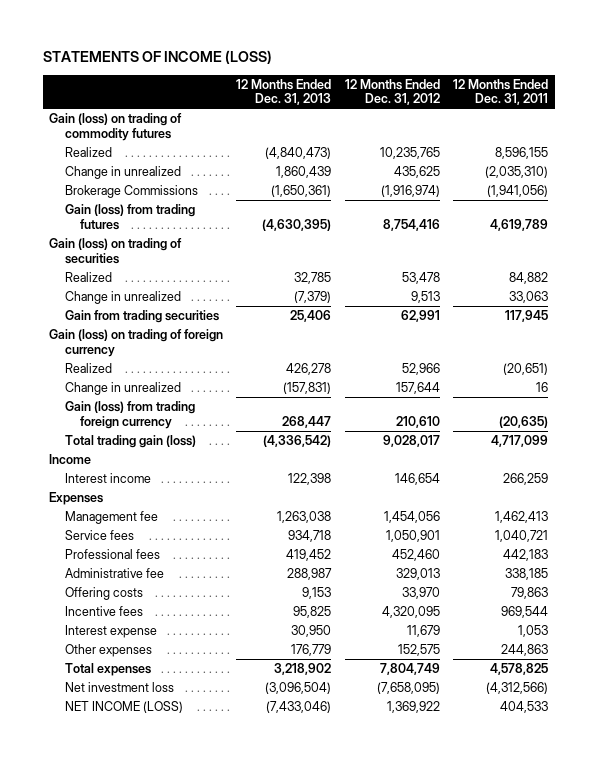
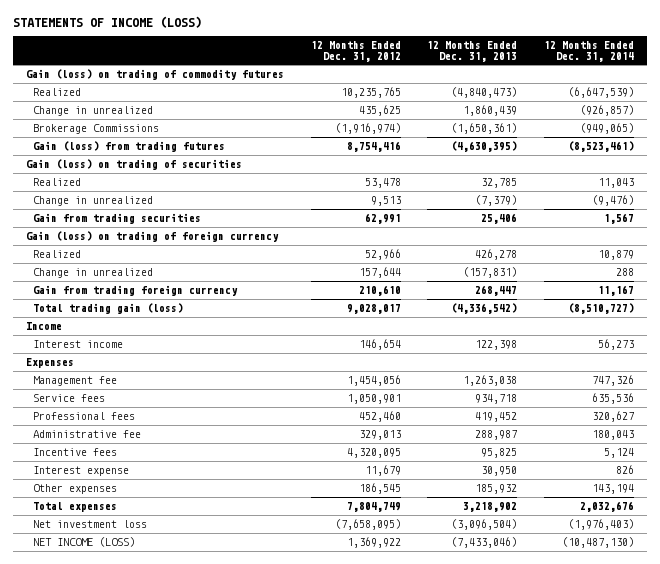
[452,78,548,106] 12 Months Ended Dec. 31, 2011 -> none
none -> [543,40,634,62] 12 Months Ended Dec. 31, 2014
[64,401,195,429] Gain (loss) from trading foreign currency -> [32,284,238,296] Gain from trading foreign currency
[64,587,143,601] Offering costs -> none
[291,644,332,657] 176,779 -> [475,483,518,494] 185,932
[397,644,440,657] 152,575 -> [358,482,401,494] 186,545

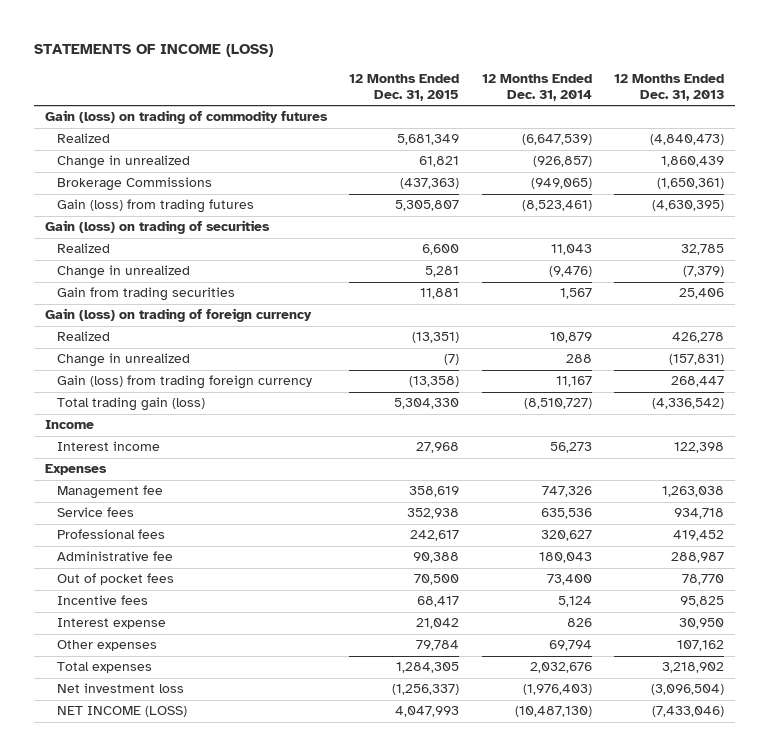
[310,40,401,62] 12 Months Ended Dec. 31, 2012 -> none
none -> [349,73,460,101] 12 Months Ended Dec. 31, 2015
[32,284,238,296] Gain from trading foreign currency -> [56,375,312,390] Gain (loss) from trading foreign currency
none -> [56,573,174,586] Out of pocket fees
[475,483,518,494] 185,932 -> [677,640,725,652] 107,162
[591,483,634,494] 143,194 -> [548,640,592,652] 69,794

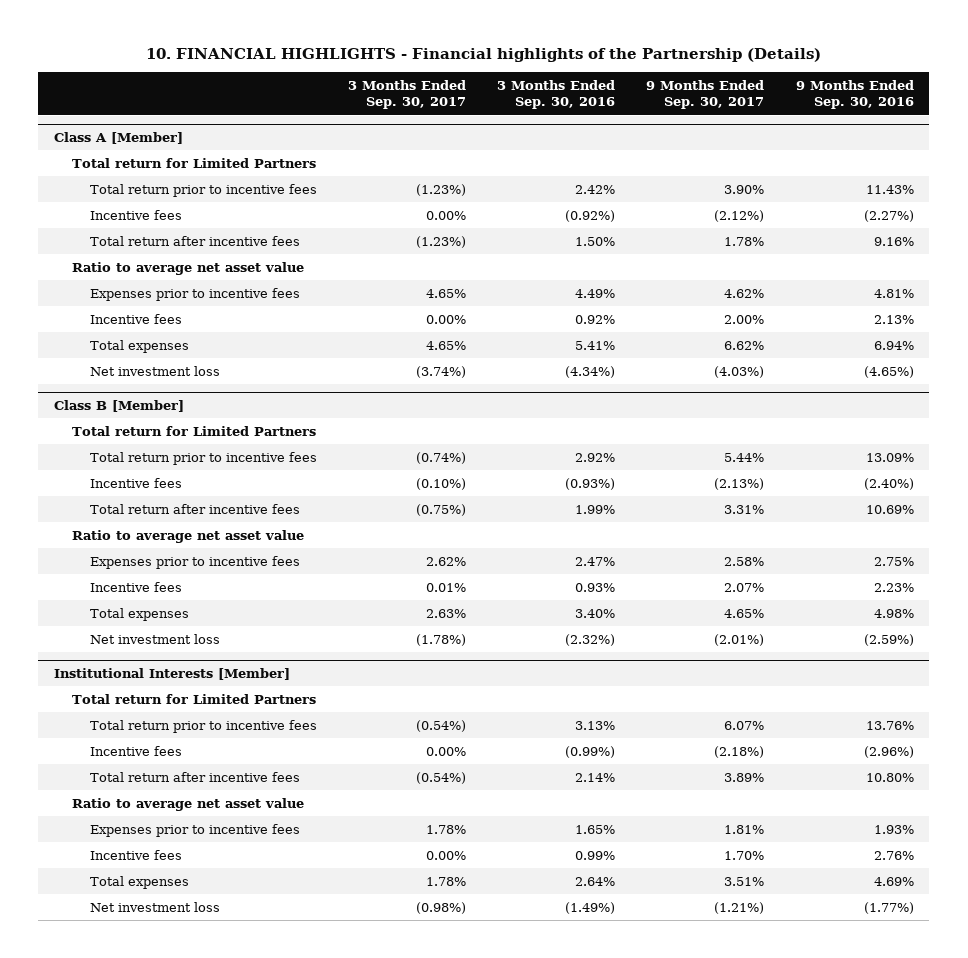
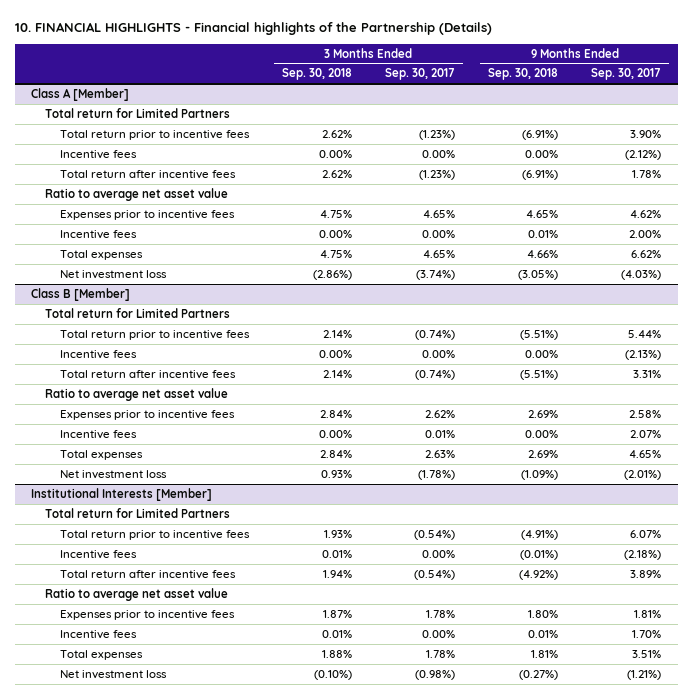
[497,80,616,110] 3 Months Ended Sep. 30, 2016 -> none
[795,80,914,110] 9 Months Ended Sep. 30, 2016 -> none
none -> [281,68,352,81] Sep. 30, 2018
none -> [487,68,558,81] Sep. 30, 2018
[416,478,467,491] (0.10%) -> [421,349,455,358] 0.00%
[416,504,467,517] (0.75%) -> [414,369,455,380] (0.74%)

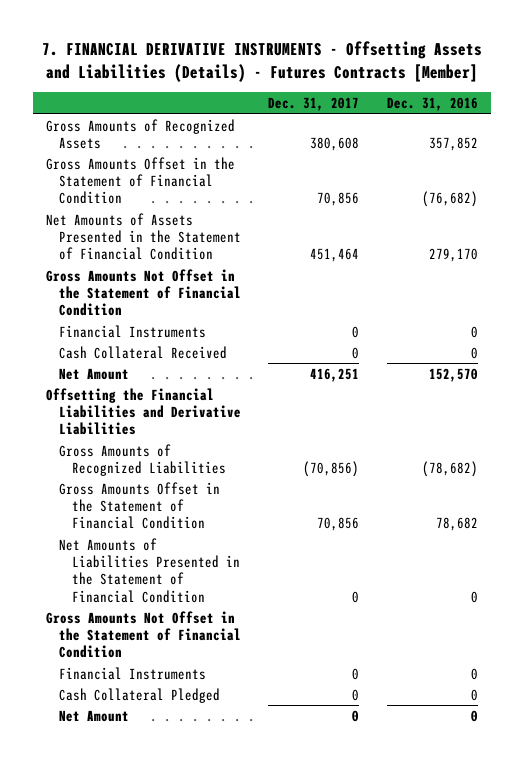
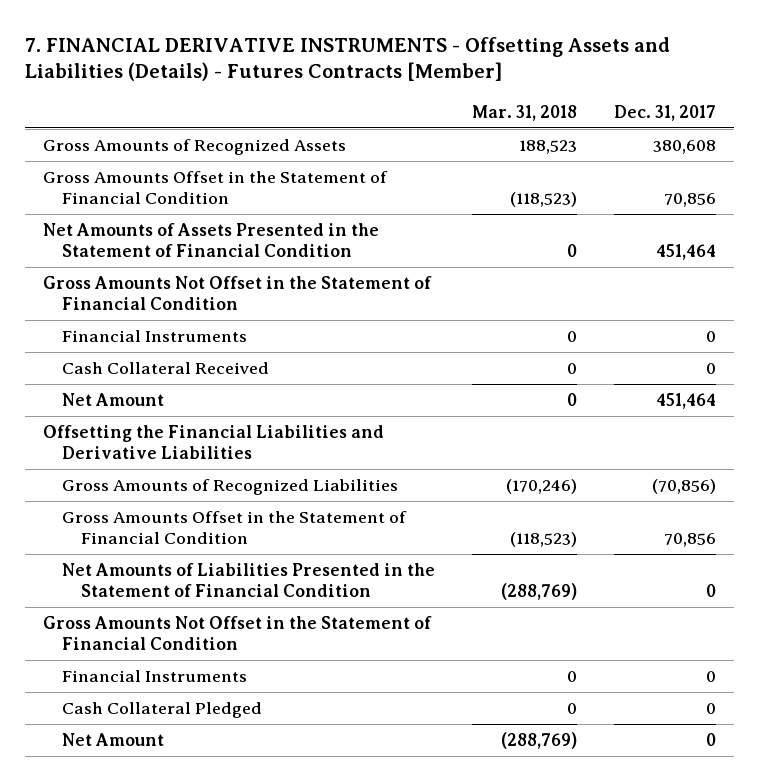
[386,97,478,112] Dec. 31, 2016 -> none
none -> [472,104,578,121] Mar. 31, 2018
[310,367,360,382] 416,251 -> [655,392,716,409] 451,464

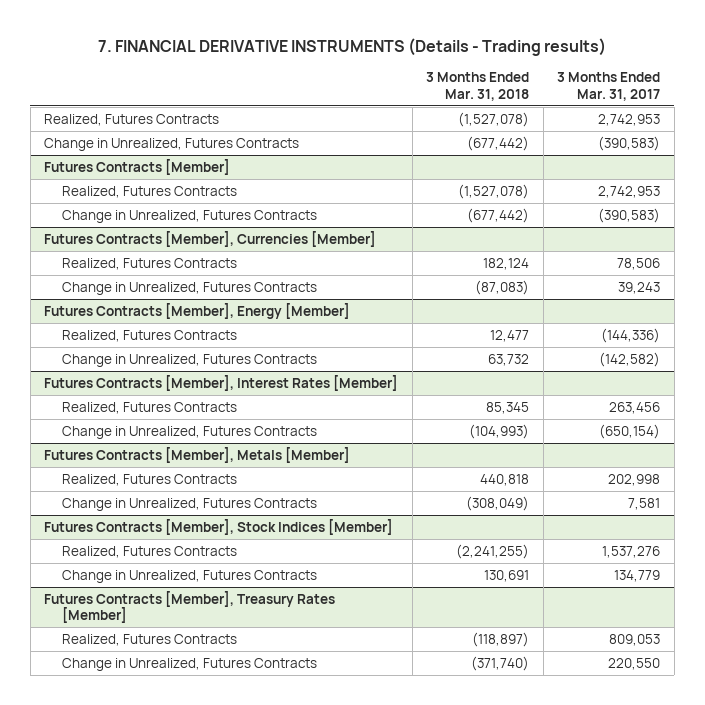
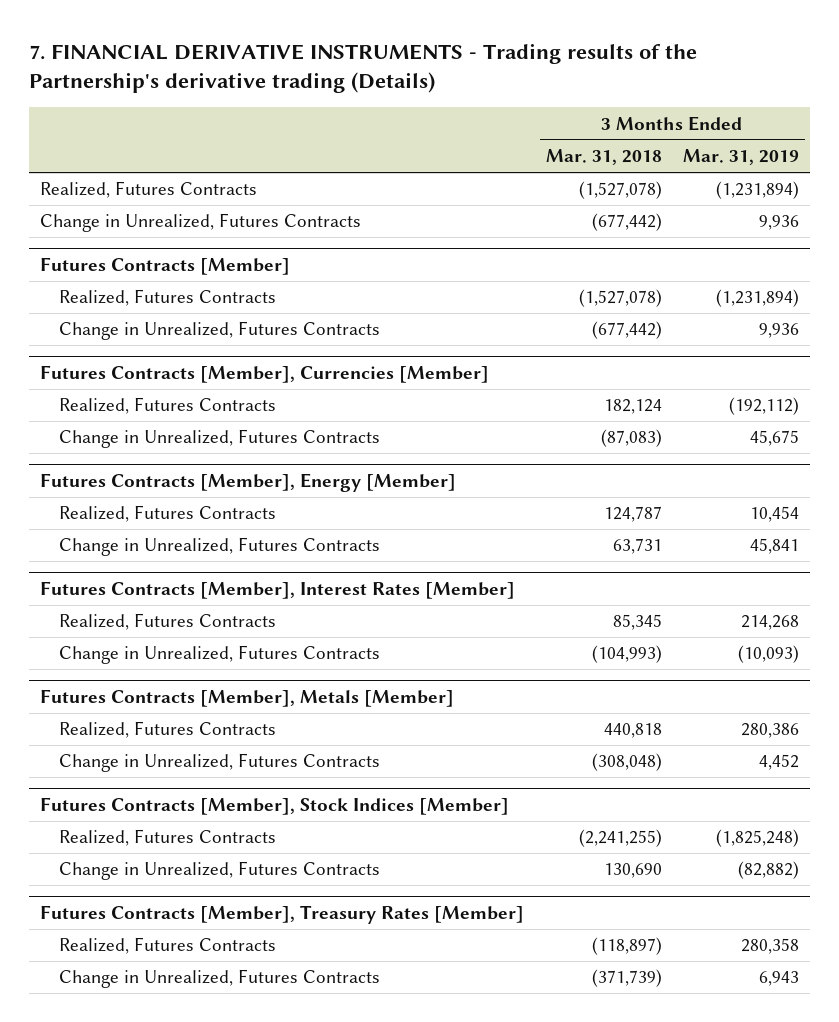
[98,37,607,56] 7. FINANCIAL DERIVATIVE INSTRUMENTS (Details - Trading results) -> [28,42,697,94] 7. FINANCIAL DERIVATIVE INSTRUMENTS - Trading results of the Partnership's derivative trading (Details)
[557,72,661,101] 3 Months Ended Mar. 31, 2017 -> none
none -> [683,149,800,166] Mar. 31, 2019
[490,329,530,342] 12,477 -> [603,506,662,523] 124,787
[488,353,530,366] 63,732 -> [612,538,662,555] 63,731
[466,495,530,511] (308,049) -> [591,753,662,772] (308,048)
[484,569,530,582] 130,691 -> [603,863,662,879] 130,690
[471,655,530,671] (371,740) -> [591,969,662,988] (371,739)

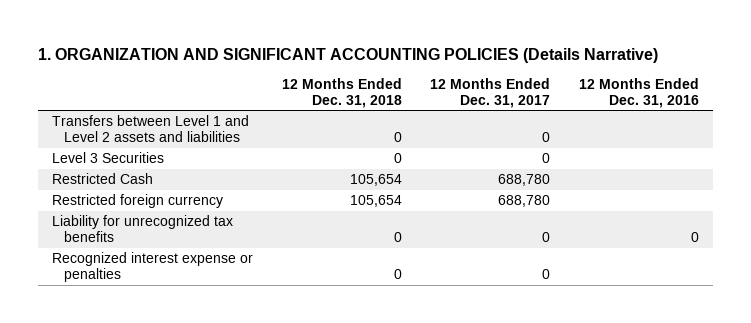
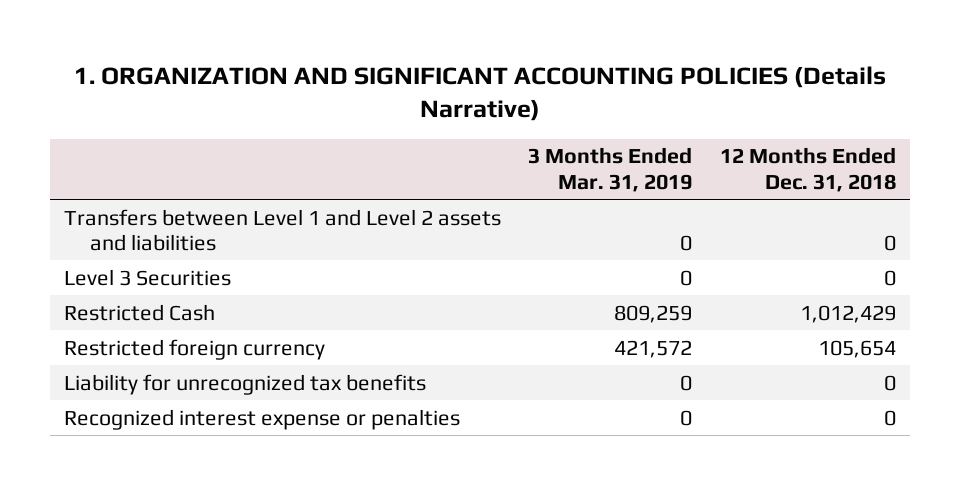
[430,77,551,108] 12 Months Ended Dec. 31, 2017 -> none
[578,77,699,108] 12 Months Ended Dec. 31, 2016 -> none
none -> [528,147,693,192] 3 Months Ended Mar. 31, 2019
[349,174,402,187] 105,654 -> [800,304,897,323] 1,012,429

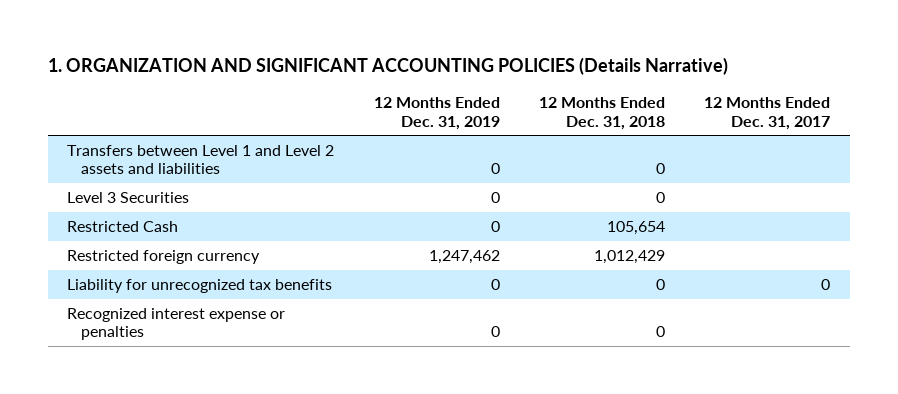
[528,147,693,192] 3 Months Ended Mar. 31, 2019 -> none
none -> [373,97,500,130] 12 Months Ended Dec. 31, 2019
none -> [704,97,831,130] 12 Months Ended Dec. 31, 2017
[800,304,897,323] 1,012,429 -> [607,220,666,235] 105,654
[818,339,897,358] 105,654 -> [594,249,666,264] 1,012,429

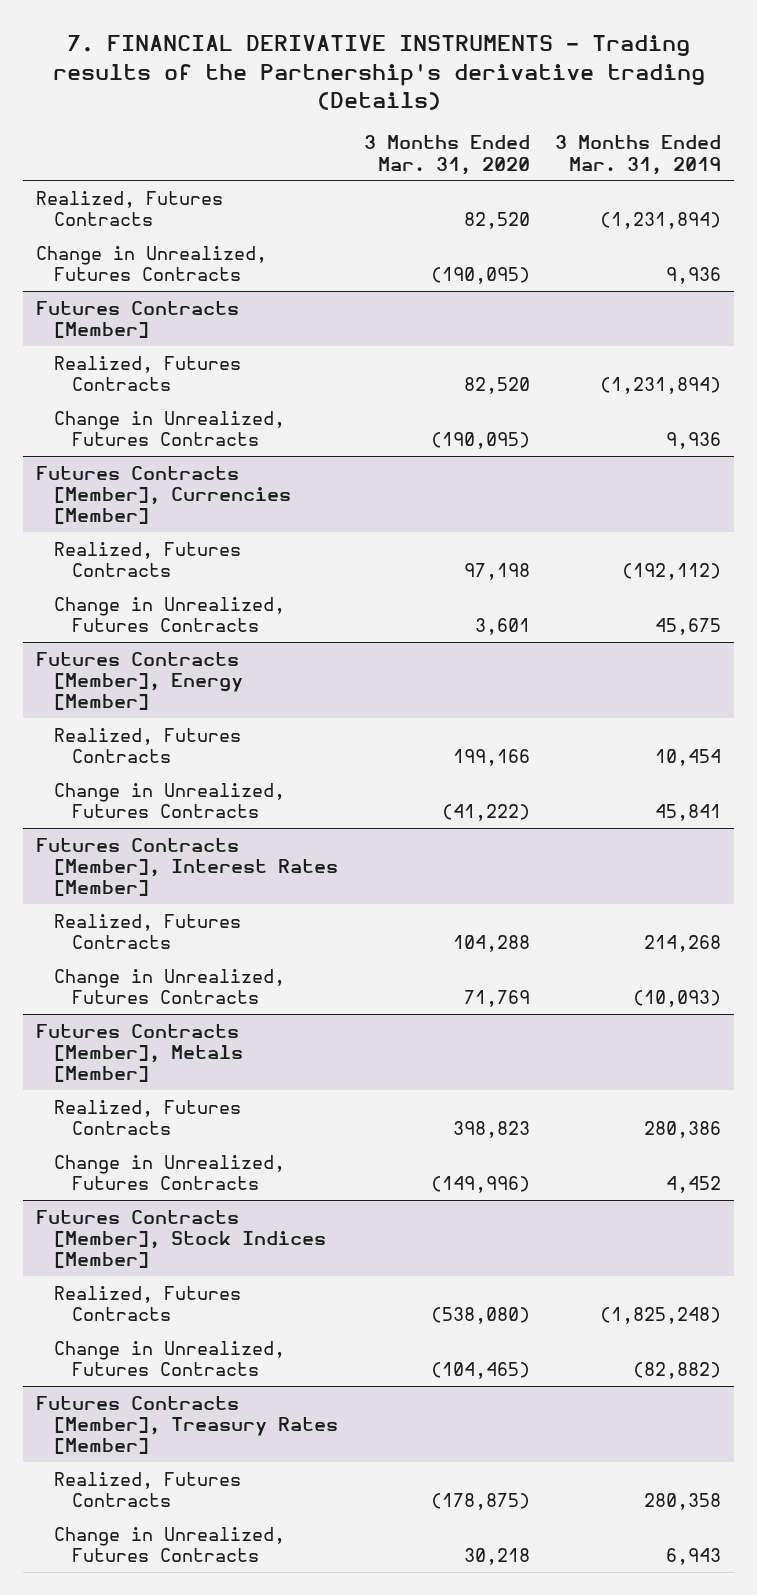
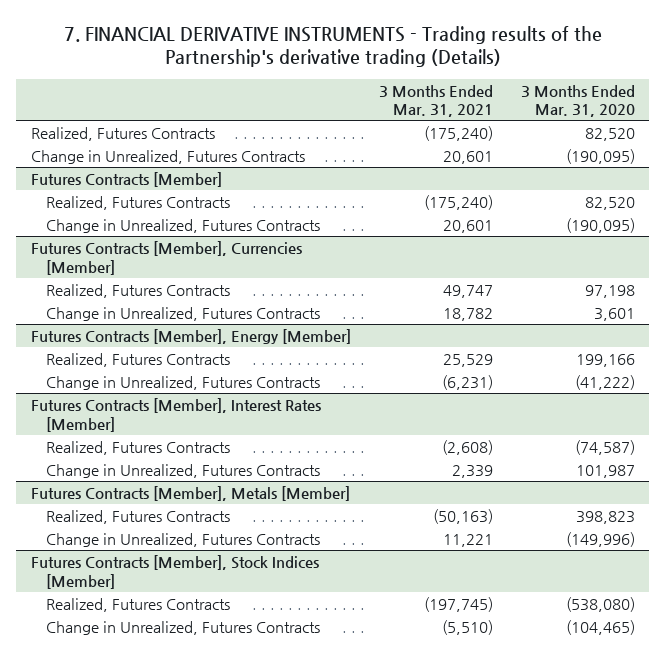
[555,135,722,175] 3 Months Ended Mar. 31, 2019 -> none
none -> [378,84,493,118] 3 Months Ended Mar. 31, 2021
[452,934,530,952] 104,288 -> [575,439,636,455] (74,587)
[463,989,530,1007] 71,769 -> [576,464,636,478] 101,987
[36,1395,338,1454] Futures Contracts [Member], Treasury Rates [Member] -> none
[53,1471,241,1507] Realized, Futures Contracts -> none
[53,1526,285,1562] Change in Unrealized, Futures Contracts -> none

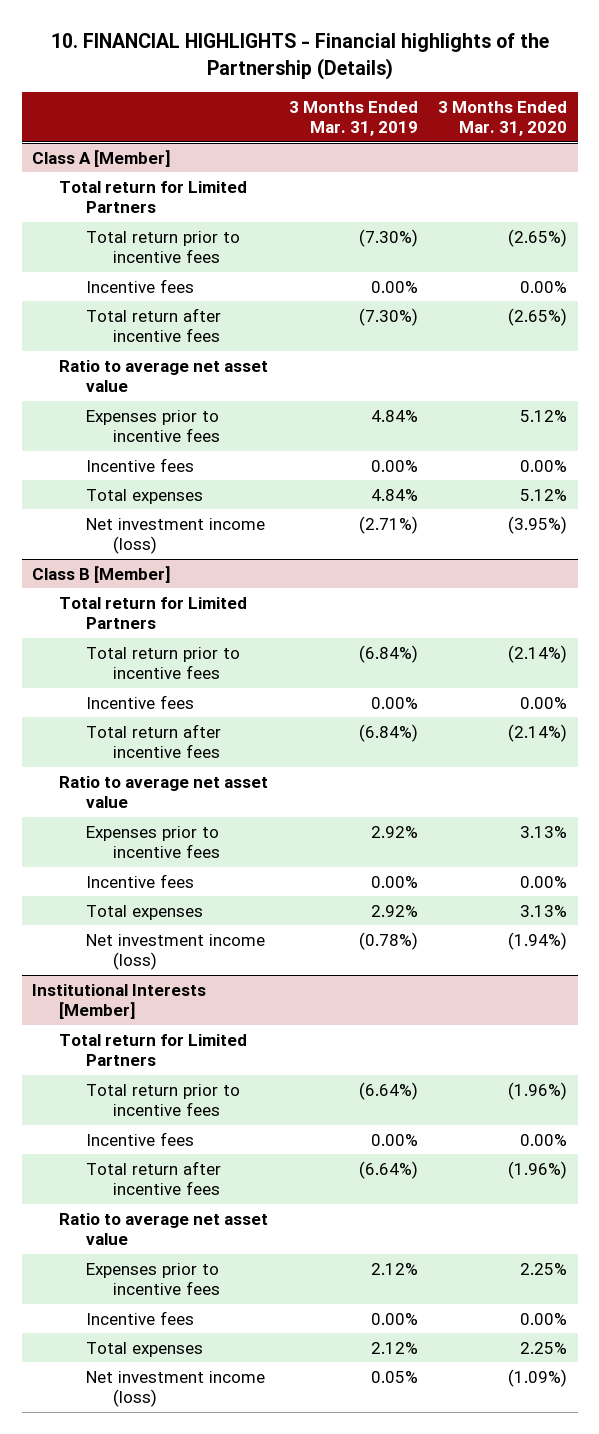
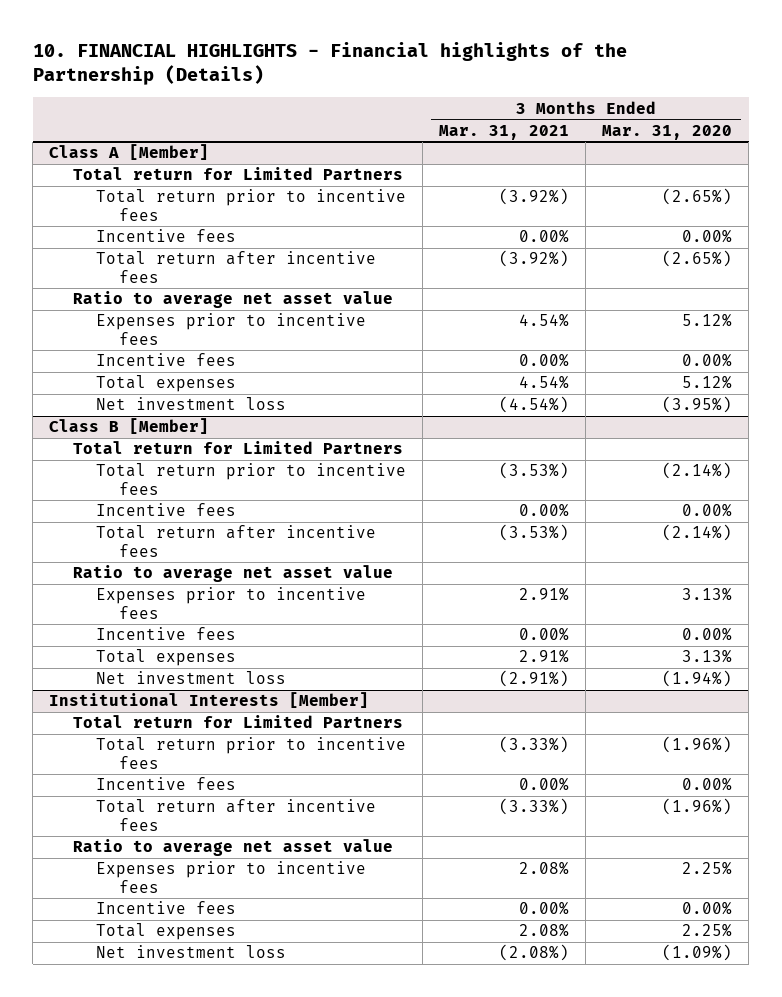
[288,100,418,137] 3 Months Ended Mar. 31, 2019 -> none
none -> [439,124,570,140] Mar. 31, 2021
[85,517,265,555] Net investment income (loss) -> [95,397,286,411] Net investment loss
[85,933,265,971] Net investment income (loss) -> [95,671,286,685] Net investment loss
[85,1370,265,1408] Net investment income (loss) -> [95,945,286,959] Net investment loss

